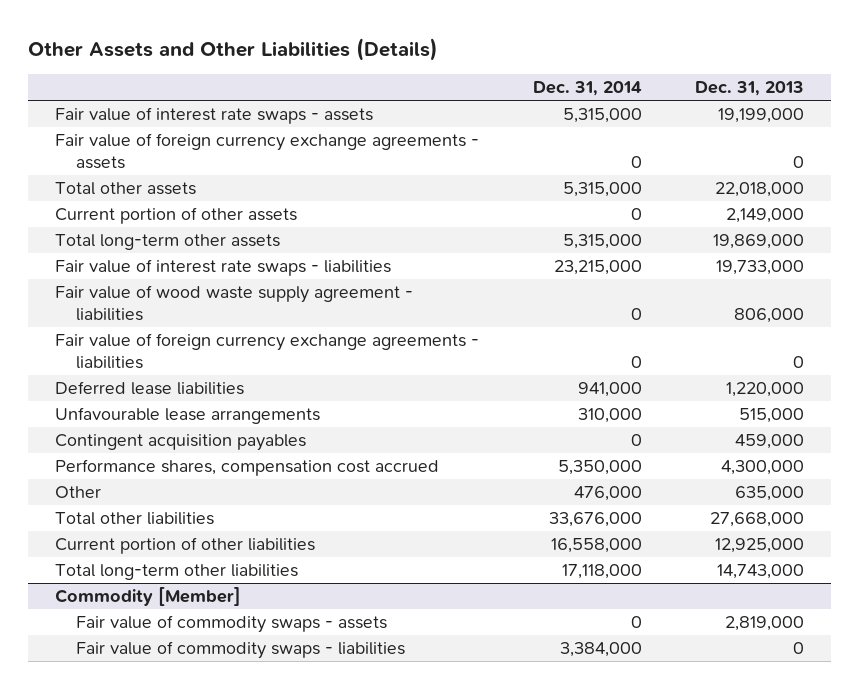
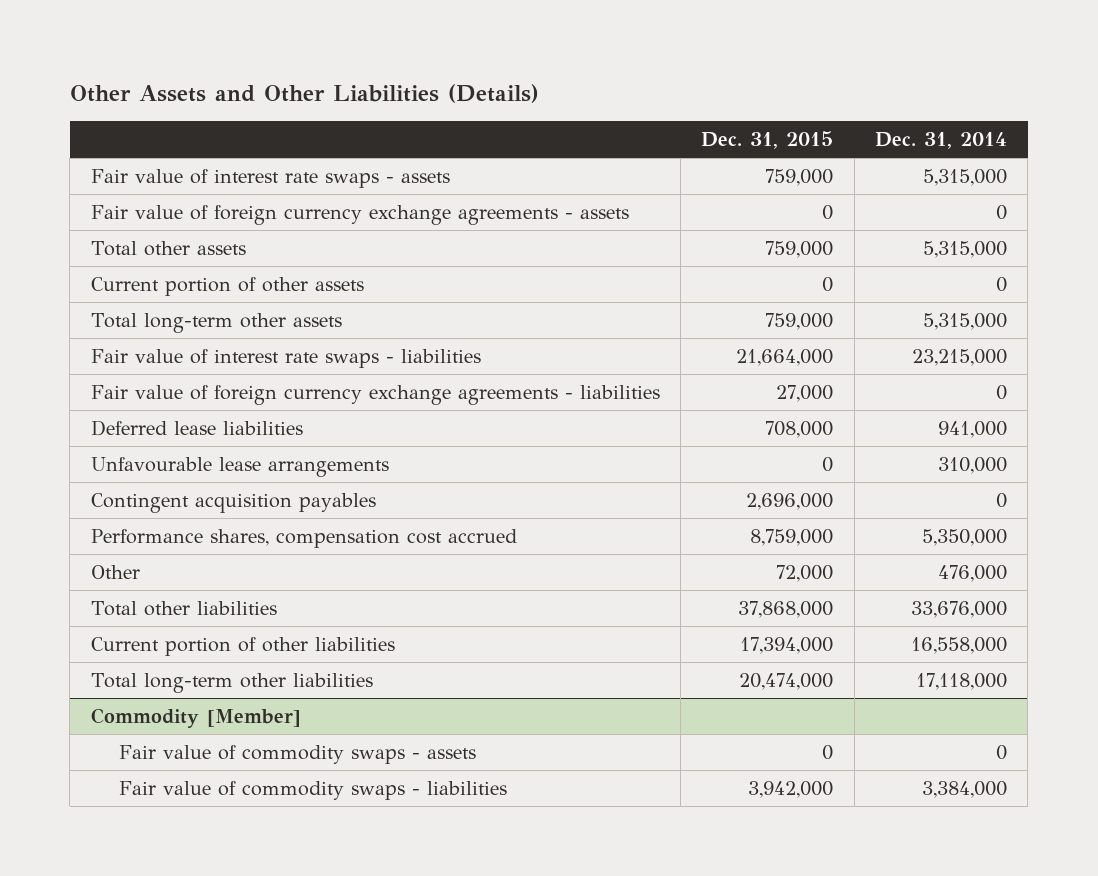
[695,81,805,97] Dec. 31, 2013 -> none
none -> [701,131,834,150] Dec. 31, 2015
[54,285,413,321] Fair value of wood waste supply agreement - liabilities -> none

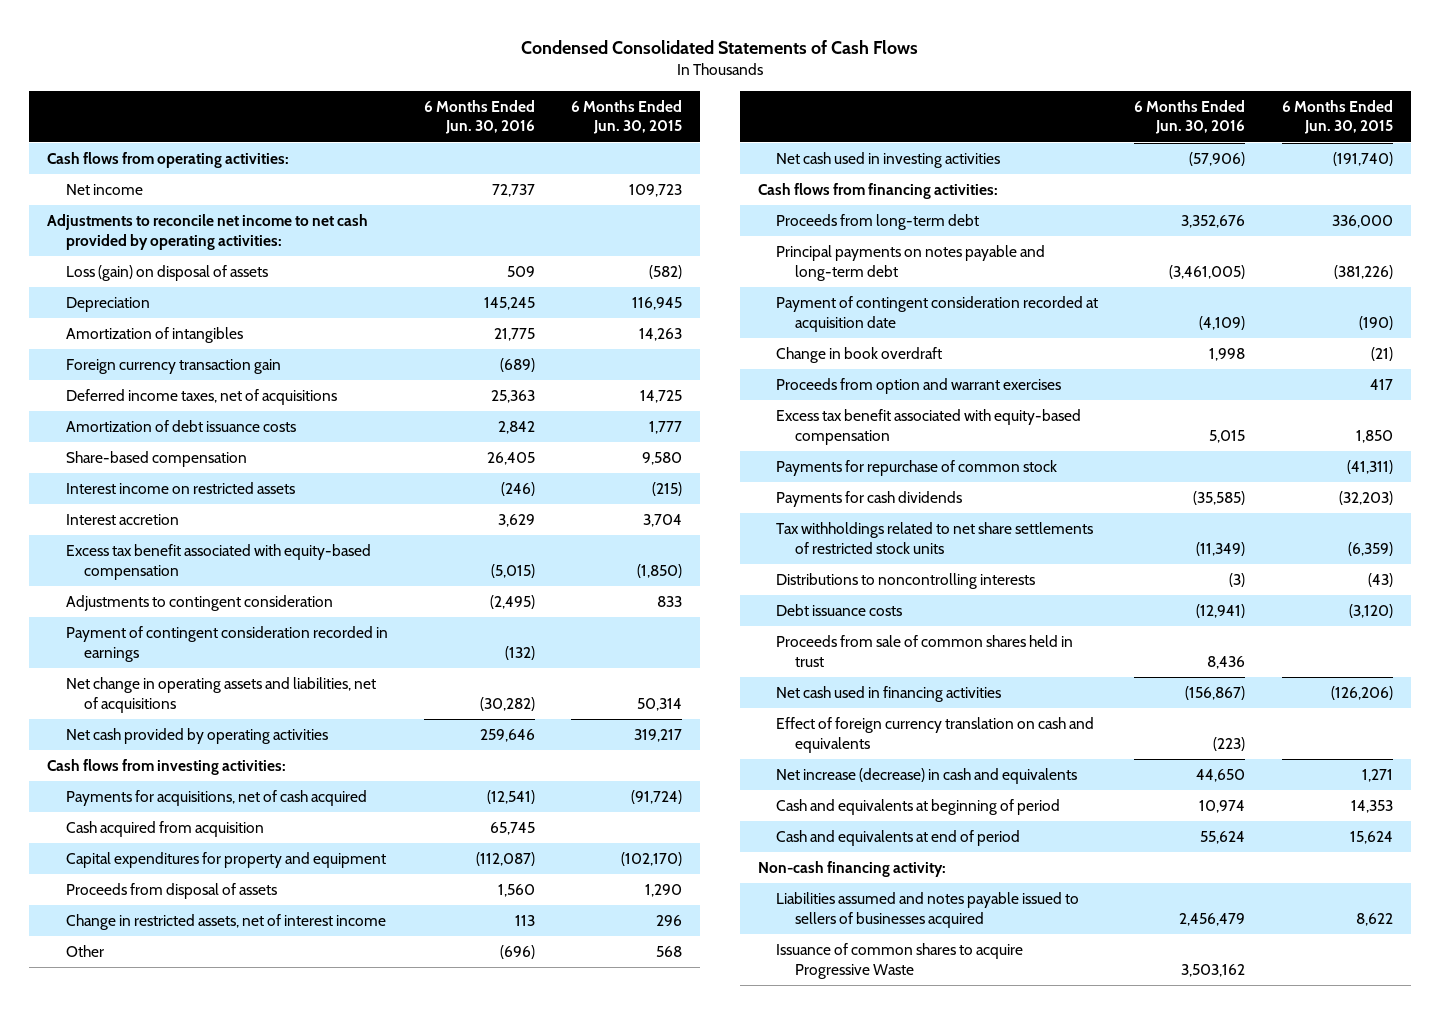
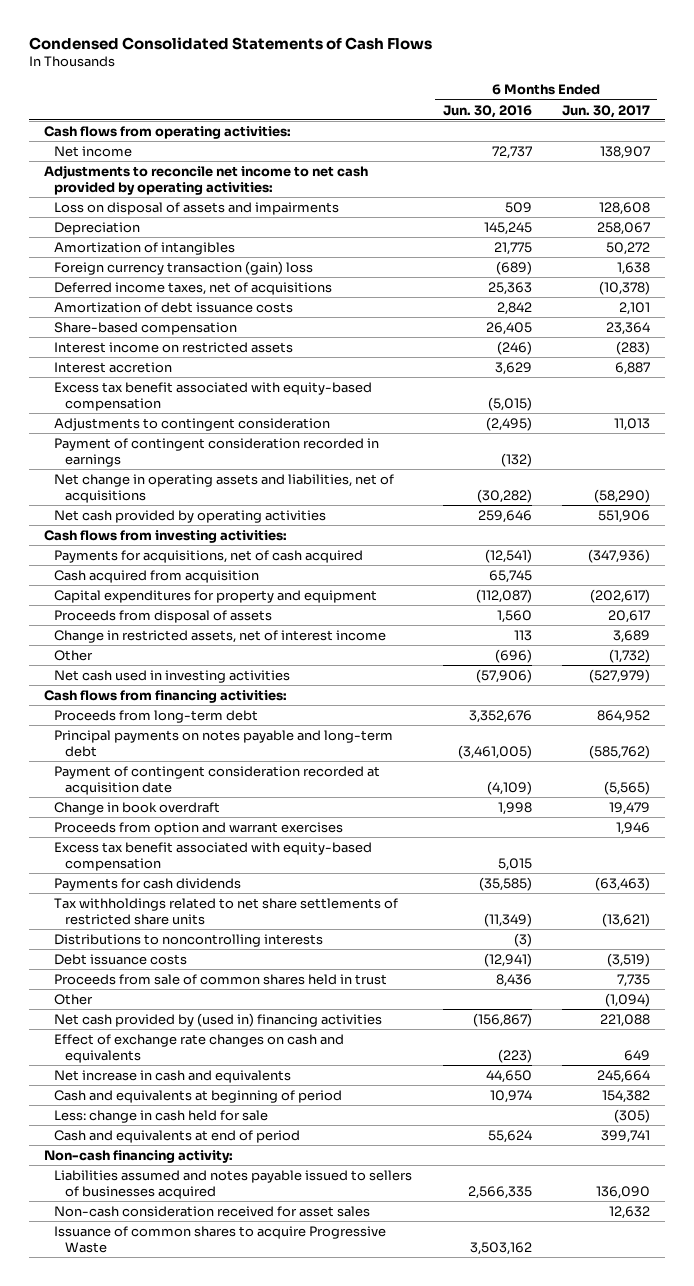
[571,99,683,135] 6 Months Ended Jun. 30, 2015 -> none
none -> [561,104,650,118] Jun. 30, 2017
[65,265,268,282] Loss (gain) on disposal of assets -> [54,201,340,215] Loss on disposal of assets and impairments
[65,359,281,375] Foreign currency transaction gain -> [54,260,314,275] Foreign currency transaction (gain) loss
[776,460,1058,477] Payments for repurchase of common stock -> none
[776,522,1094,554] Tax withholdings related to net share settlements of restricted stock units -> [54,897,399,925] Tax withholdings related to net share settlements of restricted share units
none -> [54,993,94,1005] Other
[776,686,1002,703] Net cash used in financing activities -> [54,1012,383,1027] Net cash provided by (used in) financing activities
[776,717,1095,753] Effect of foreign currency translation on cash and equivalents -> [54,1033,345,1063] Effect of exchange rate changes on cash and equivalents
[776,768,1078,785] Net increase (decrease) in cash and equivalents -> [54,1069,292,1083] Net increase in cash and equivalents
none -> [54,1109,269,1123] Less: change in cash held for sale
[1179,912,1246,926] 2,456,479 -> [467,1185,532,1199] 2,566,335
none -> [54,1205,371,1217] Non-cash consideration received for asset sales

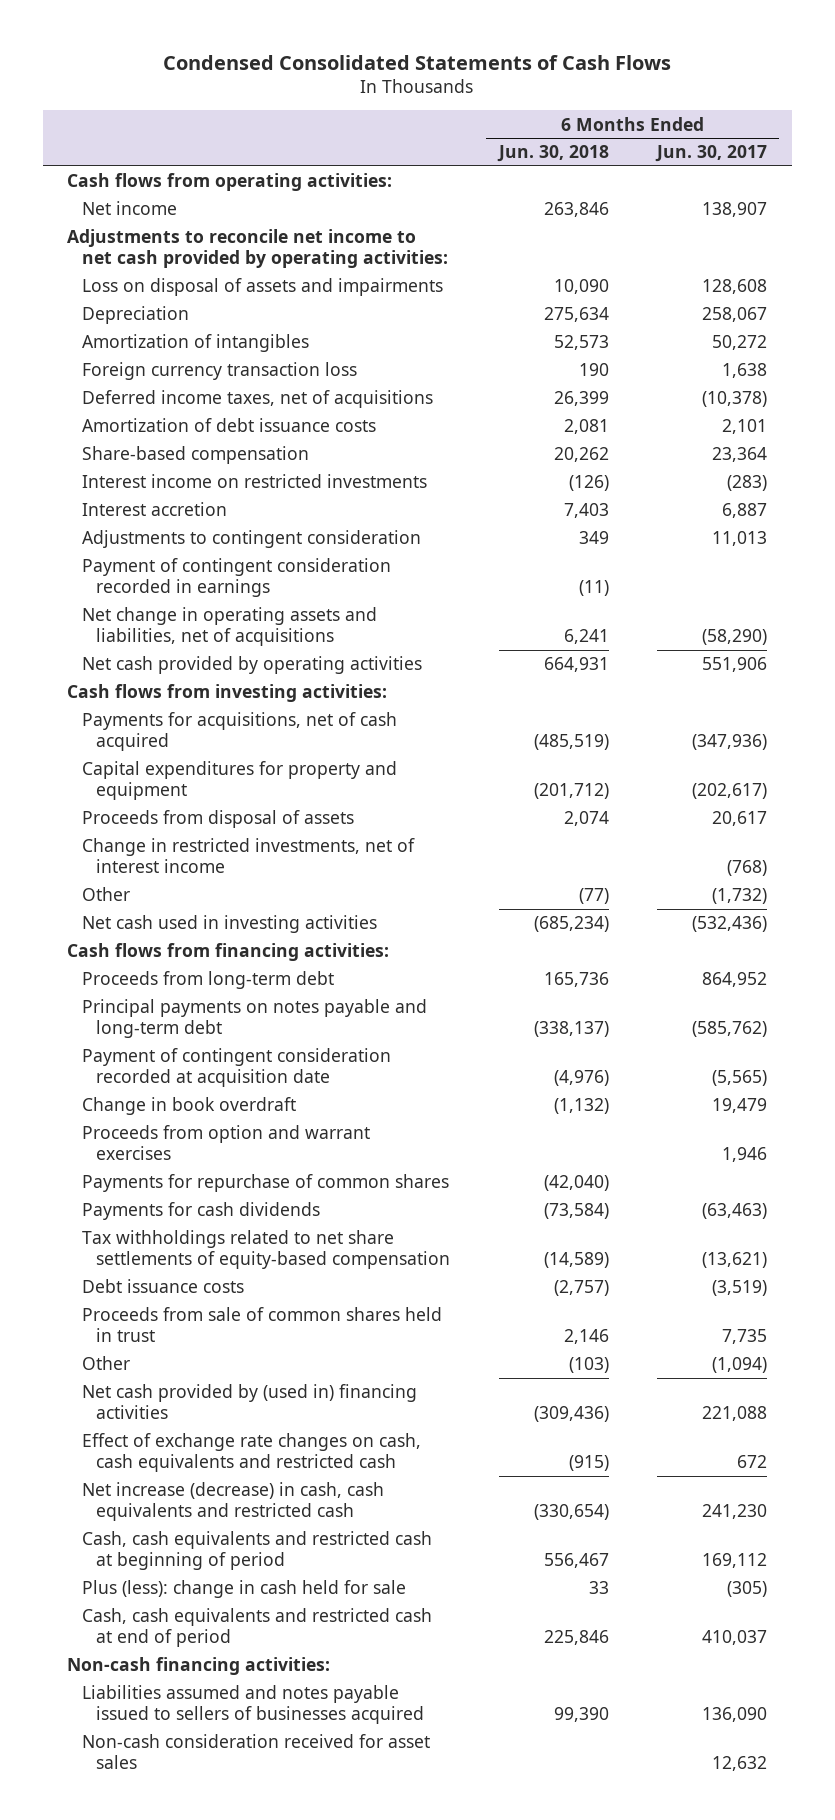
[442,104,532,118] Jun. 30, 2016 -> none
none -> [496,145,609,163] Jun. 30, 2018
[54,260,314,275] Foreign currency transaction (gain) loss -> [81,362,357,381] Foreign currency transaction loss
[54,341,294,353] Interest income on restricted assets -> [81,474,427,489] Interest income on restricted investments
[54,381,373,411] Excess tax benefit associated with equity-based compensation -> none
[54,569,260,583] Cash acquired from acquisition -> none
[54,629,387,643] Change in restricted assets, net of interest income -> [81,838,415,874] Change in restricted investments, net of interest income
[612,629,650,643] 3,689 -> [727,860,768,877] (768)
[588,668,650,683] (527,979) -> [692,916,768,933] (532,436)
[54,841,373,871] Excess tax benefit associated with equity-based compensation -> none
none -> [81,1174,449,1193] Payments for repurchase of common shares
[54,933,324,947] Distributions to noncontrolling interests -> none
[54,897,399,925] Tax withholdings related to net share settlements of restricted share units -> [81,1230,450,1270] Tax withholdings related to net share settlements of equity-based compensation
[54,1033,345,1063] Effect of exchange rate changes on cash and equivalents -> [81,1433,421,1473] Effect of exchange rate changes on cash, cash equivalents and restricted cash
[623,1049,650,1061] 649 -> [737,1455,768,1469] 672
[54,1069,292,1083] Net increase in cash and equivalents -> [81,1482,384,1522] Net increase (decrease) in cash, cash equivalents and restricted cash
[596,1069,650,1083] 245,664 -> [702,1504,768,1520] 241,230
[54,1089,343,1103] Cash and equivalents at beginning of period -> [81,1531,432,1571] Cash, cash equivalents and restricted cash at beginning of period
[601,1089,650,1103] 154,382 -> [702,1553,768,1569] 169,112
[54,1109,269,1123] Less: change in cash held for sale -> [81,1580,406,1599] Plus (less): change in cash held for sale
[54,1129,301,1143] Cash and equivalents at end of period -> [81,1608,432,1648] Cash, cash equivalents and restricted cash at end of period
[600,1129,650,1143] 399,741 -> [702,1630,768,1646] 410,037
[43,1149,233,1163] Non-cash financing activity: -> [67,1657,331,1676] Non-cash financing activities:
[54,1225,387,1253] Issuance of common shares to acquire Progressive Waste -> none

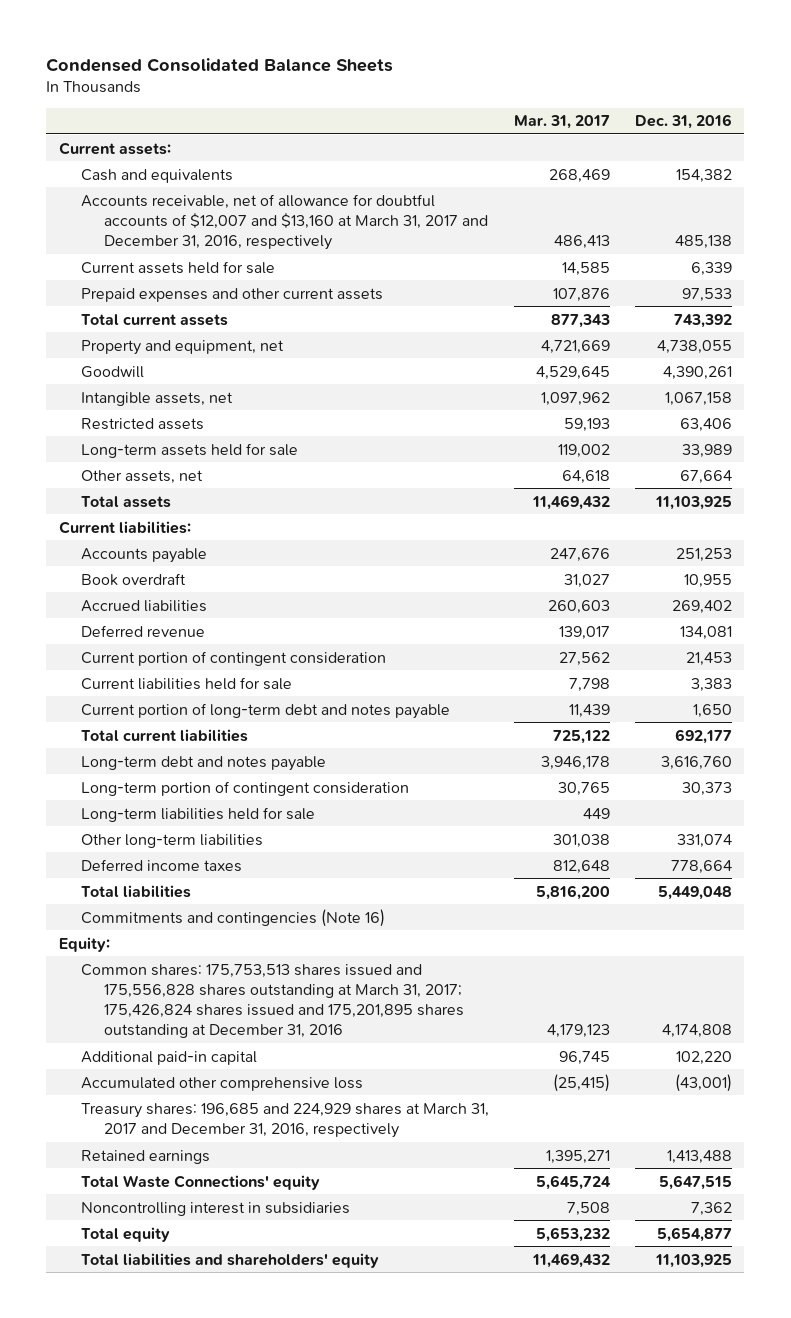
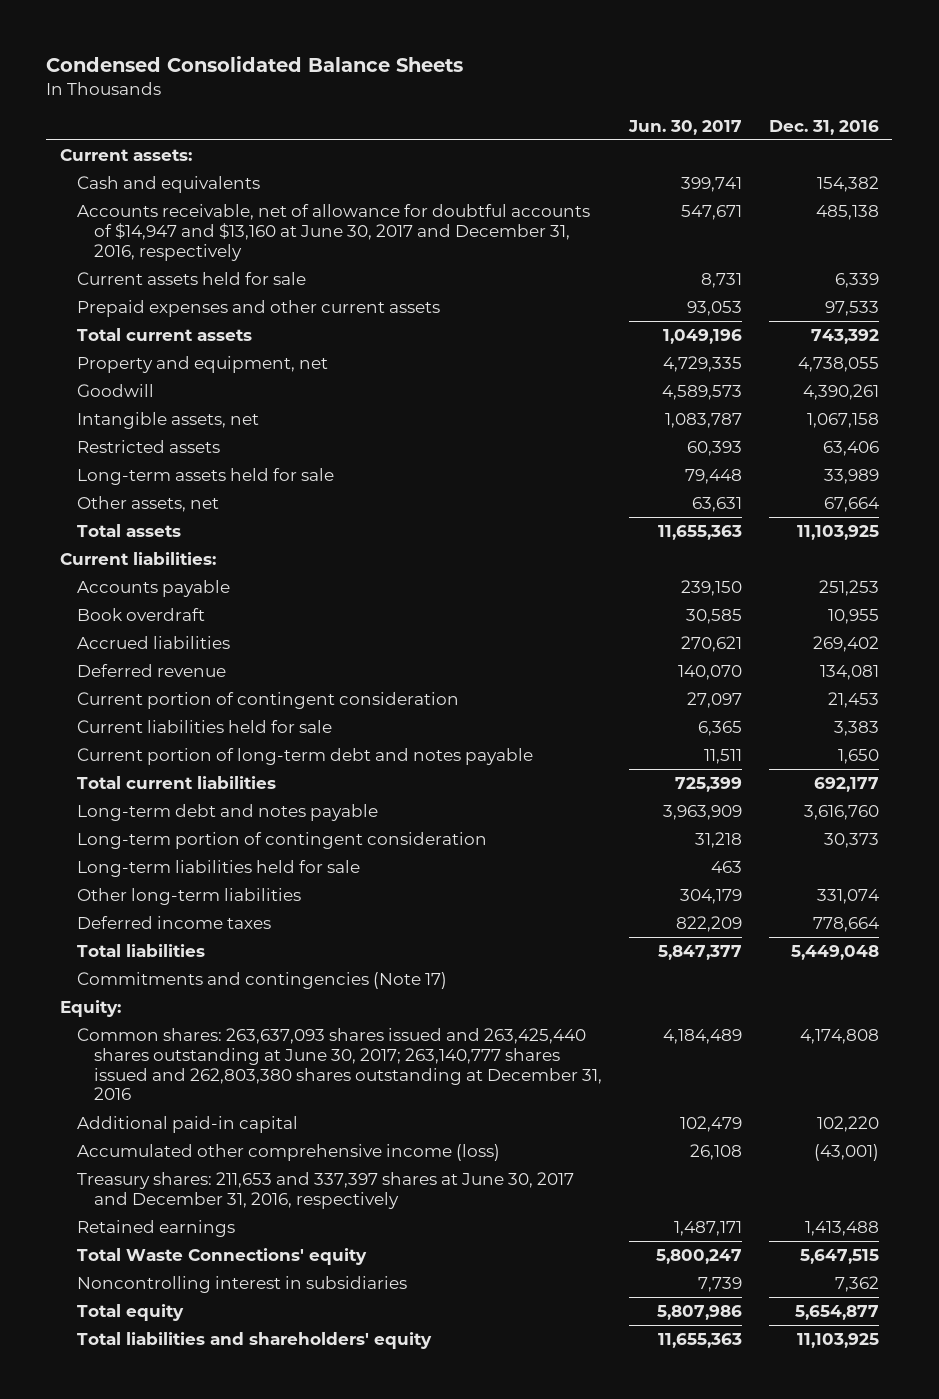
[514,115,611,130] Mar. 31, 2017 -> none
none -> [627,119,742,135] Jun. 30, 2017
[81,193,488,251] Accounts receivable, net of allowance for doubtful accounts of $12,007 and $13,160 at March 31, 2017 and December 31, 2016, respectively -> [76,203,590,261] Accounts receivable, net of allowance for doubtful accounts of $14,947 and $13,160 at June 30, 2017 and December 31, 2016, respectively
[81,908,386,927] Commitments and contingencies (Note 16) -> [76,971,447,989] Commitments and contingencies (Note 17)
[81,963,464,1039] Common shares: 175,753,513 shares issued and 175,556,828 shares outstanding at March 31, 2017; 175,426,824 shares issued and 175,201,895 shares outstanding at December 31, 2016 -> [76,1027,602,1101] Common shares: 263,637,093 shares issued and 263,425,440 shares outstanding at June 30, 2017; 263,140,777 shares issued and 262,803,380 shares outstanding at December 31, 2016
[81,1076,364,1091] Accumulated other comprehensive loss -> [76,1143,500,1161] Accumulated other comprehensive income (loss)
[81,1102,490,1138] Treasury shares: 196,685 and 224,929 shares at March 31, 2017 and December 31, 2016, respectively -> [76,1171,574,1209] Treasury shares: 211,653 and 337,397 shares at June 30, 2017 and December 31, 2016, respectively

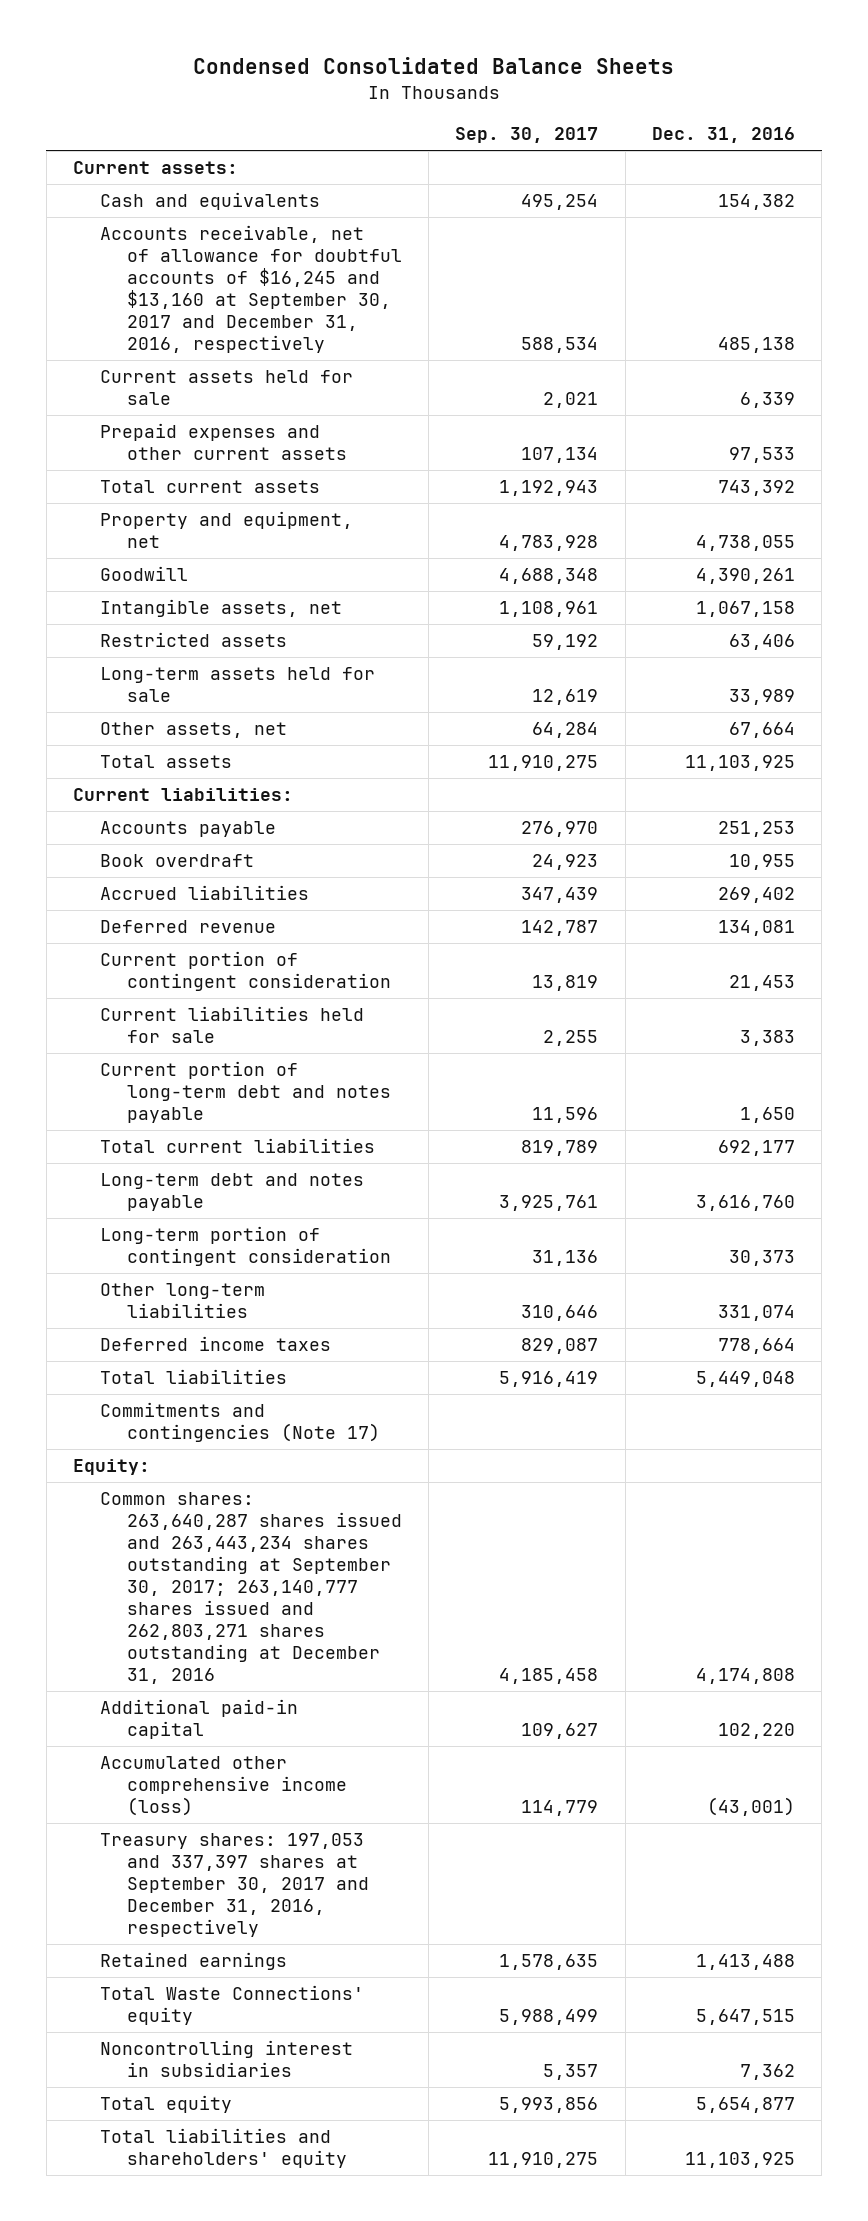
[627,119,742,135] Jun. 30, 2017 -> none
none -> [455,126,599,143] Sep. 30, 2017
[76,203,590,261] Accounts receivable, net of allowance for doubtful accounts of $14,947 and $13,160 at June 30, 2017 and December 31, 2016, respectively -> [99,225,403,354] Accounts receivable, net of allowance for doubtful accounts of $16,245 and $13,160 at September 30, 2017 and December 31, 2016, respectively
[76,859,360,877] Long-term liabilities held for sale -> none
[76,1027,602,1101] Common shares: 263,637,093 shares issued and 263,425,440 shares outstanding at June 30, 2017; 263,140,777 shares issued and 262,803,380 shares outstanding at December 31, 2016 -> [99,1492,403,1685] Common shares: 263,640,287 shares issued and 263,443,234 shares outstanding at September 30, 2017; 263,140,777 shares issued and 262,803,271 shares outstanding at December 31, 2016
[76,1171,574,1209] Treasury shares: 211,653 and 337,397 shares at June 30, 2017 and December 31, 2016, respectively -> [99,1833,370,1938] Treasury shares: 197,053 and 337,397 shares at September 30, 2017 and December 31, 2016, respectively

